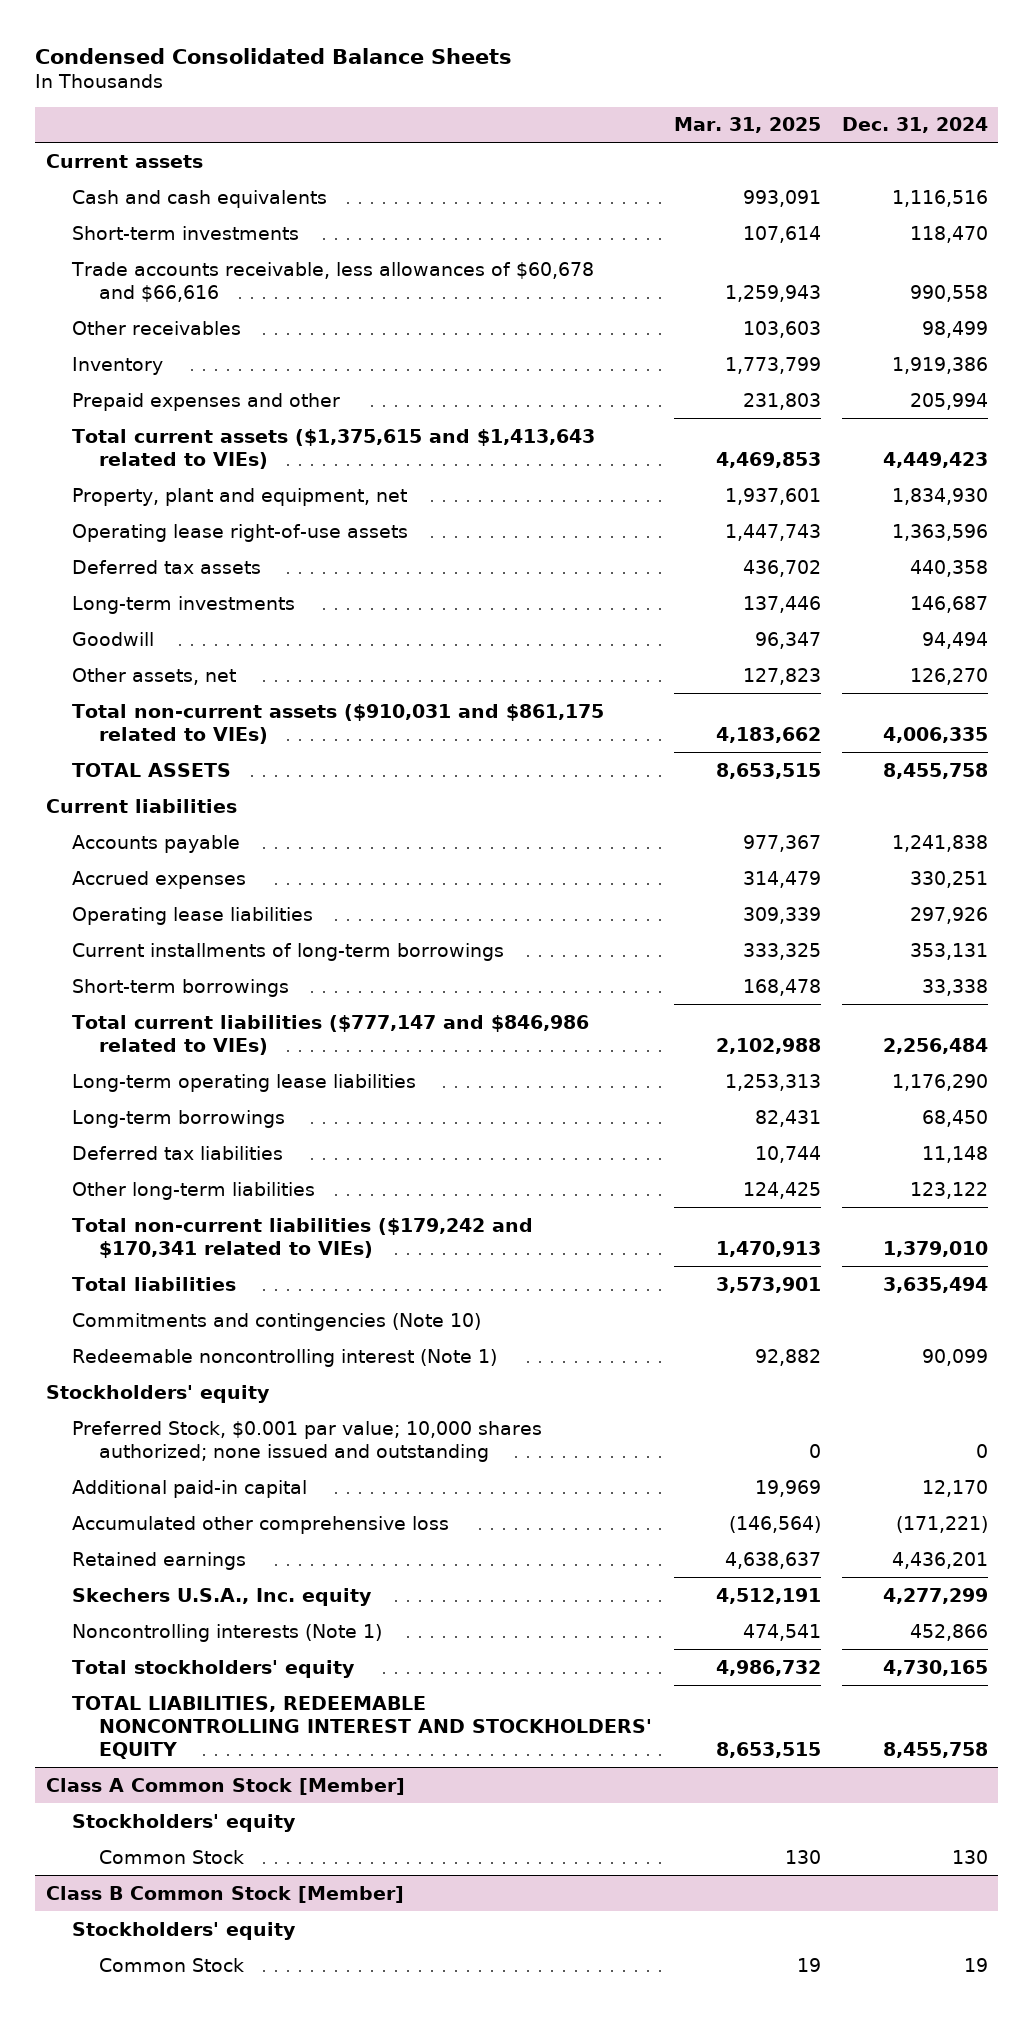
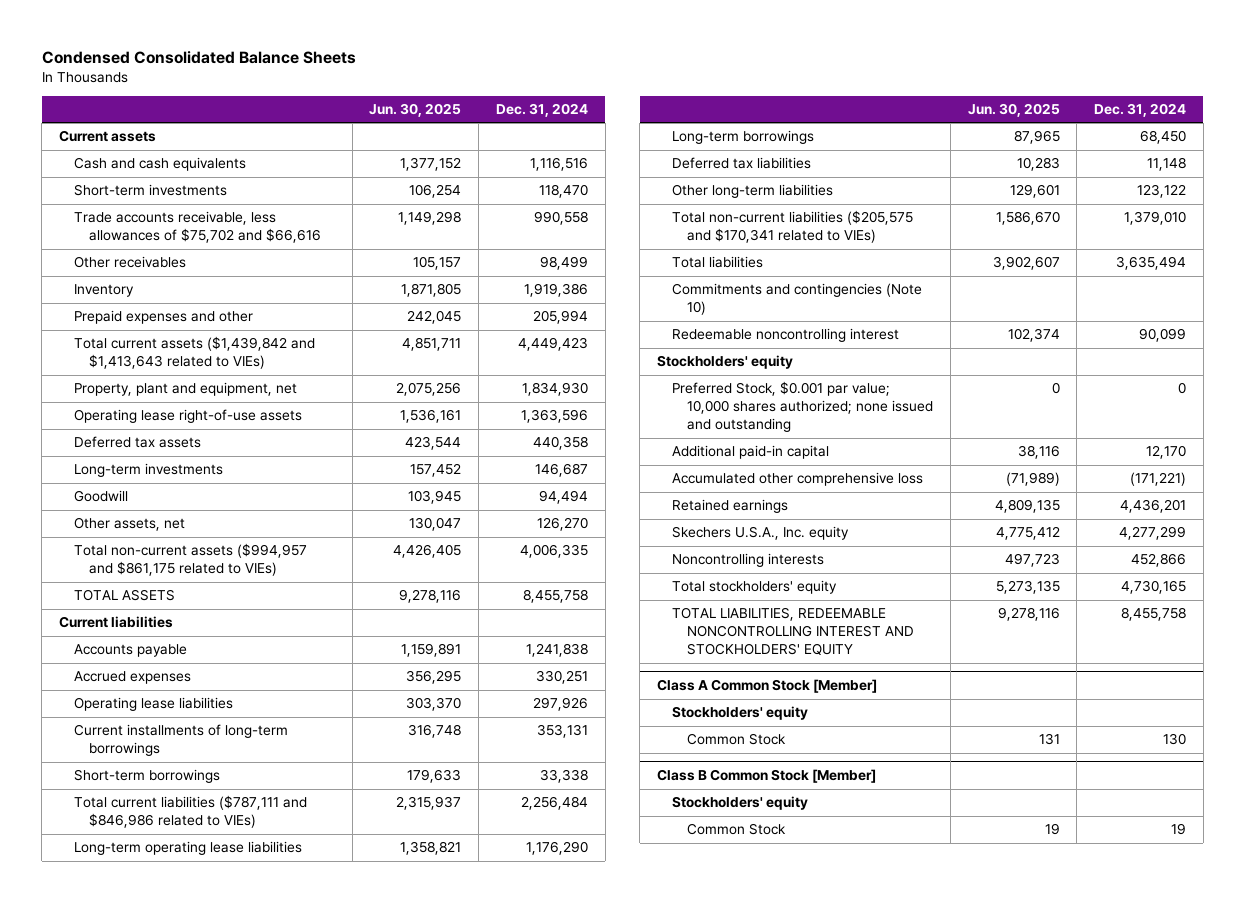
[673,117,821,134] Mar. 31, 2025 -> none
none -> [369,102,462,117] Jun. 30, 2025
[71,261,595,302] Trade accounts receivable, less allowances of $60,678 and $66,616 -> [73,211,321,244] Trade accounts receivable, less allowances of $75,702 and $66,616
[72,428,596,469] Total current assets ($1,375,615 and $1,413,643 related to VIEs) -> [73,336,315,370] Total current assets ($1,439,842 and $1,413,643 related to VIEs)
[72,703,605,744] Total non-current assets ($910,031 and $861,175 related to VIEs) -> [73,543,307,577] Total non-current assets ($994,957 and $861,175 related to VIEs)
[72,1014,590,1055] Total current liabilities ($777,147 and $846,986 related to VIEs) -> [73,795,307,829] Total current liabilities ($787,111 and $846,986 related to VIEs)
[72,1217,534,1258] Total non-current liabilities ($179,242 and $170,341 related to VIEs) -> [672,210,914,244] Total non-current liabilities ($205,575 and $170,341 related to VIEs)
[72,1348,498,1367] Redeemable noncontrolling interest (Note 1) -> [672,328,900,343] Redeemable noncontrolling interest
[72,1623,383,1642] Noncontrolling interests (Note 1) -> [672,553,825,568] Noncontrolling interests

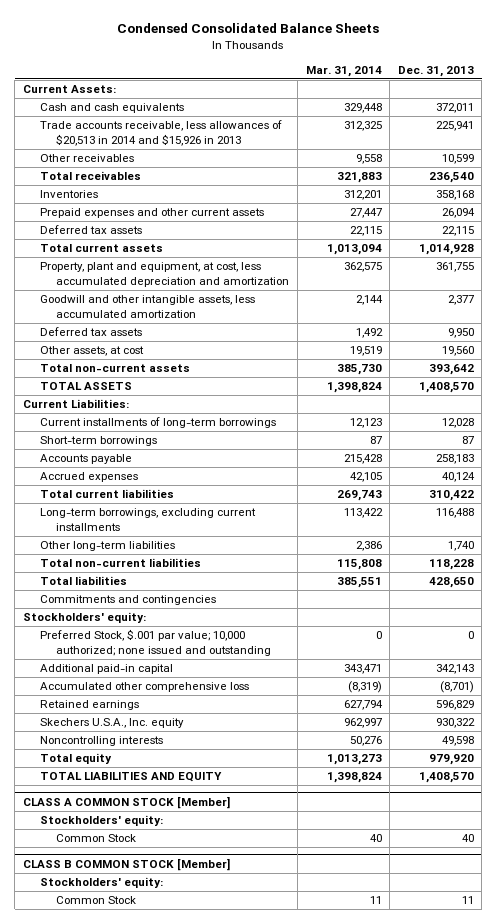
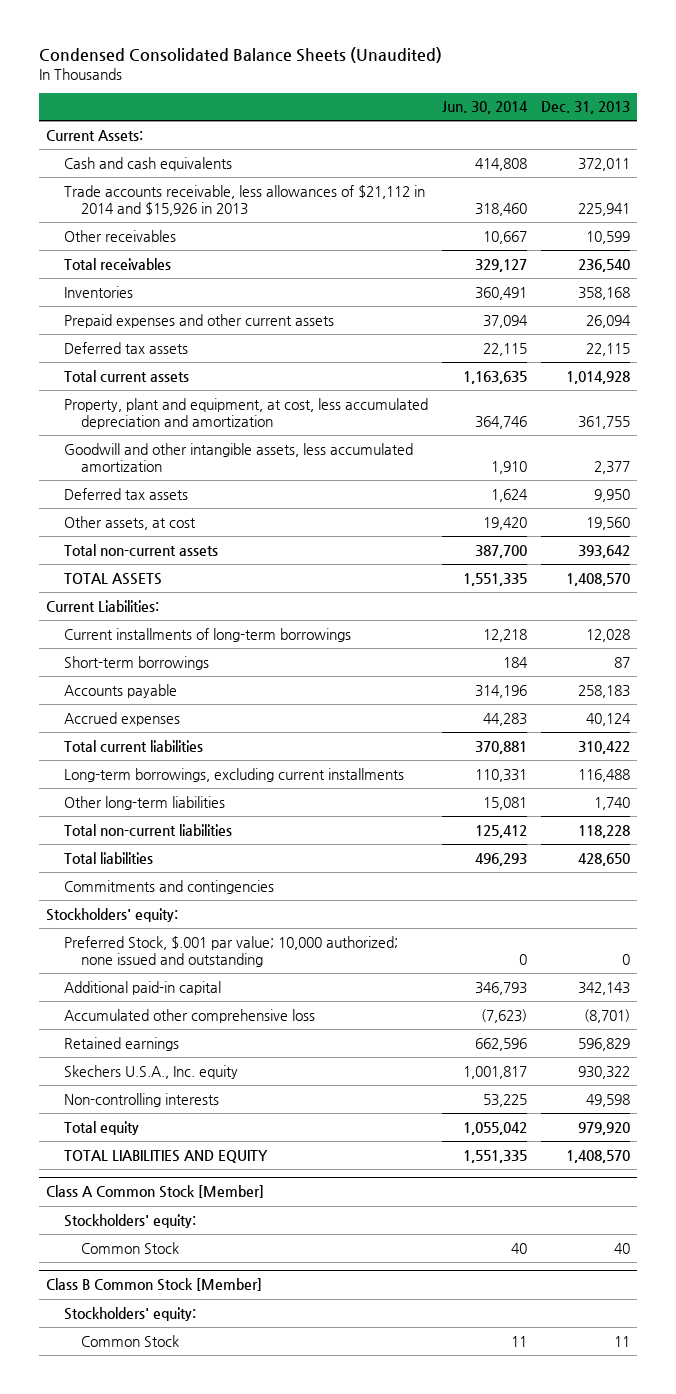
[117,22,380,33] Condensed Consolidated Balance Sheets -> [39,47,443,64] Condensed Consolidated Balance Sheets (Unaudited)
[305,65,382,77] Mar. 31, 2014 -> none
none -> [441,101,528,115] Jun. 30, 2014
[39,120,282,147] Trade accounts receivable, less allowances of $20,513 in 2014 and $15,926 in 2013 -> [63,184,425,217] Trade accounts receivable, less allowances of $21,112 in 2014 and $15,926 in 2013
[39,736,163,747] Noncontrolling interests -> [63,1092,219,1107] Non-controlling interests
[22,795,230,809] CLASS A COMMON STOCK [Member] -> [46,1185,265,1199] Class A Common Stock [Member]
[22,857,230,871] CLASS B COMMON STOCK [Member] -> [46,1278,263,1292] Class B Common Stock [Member]

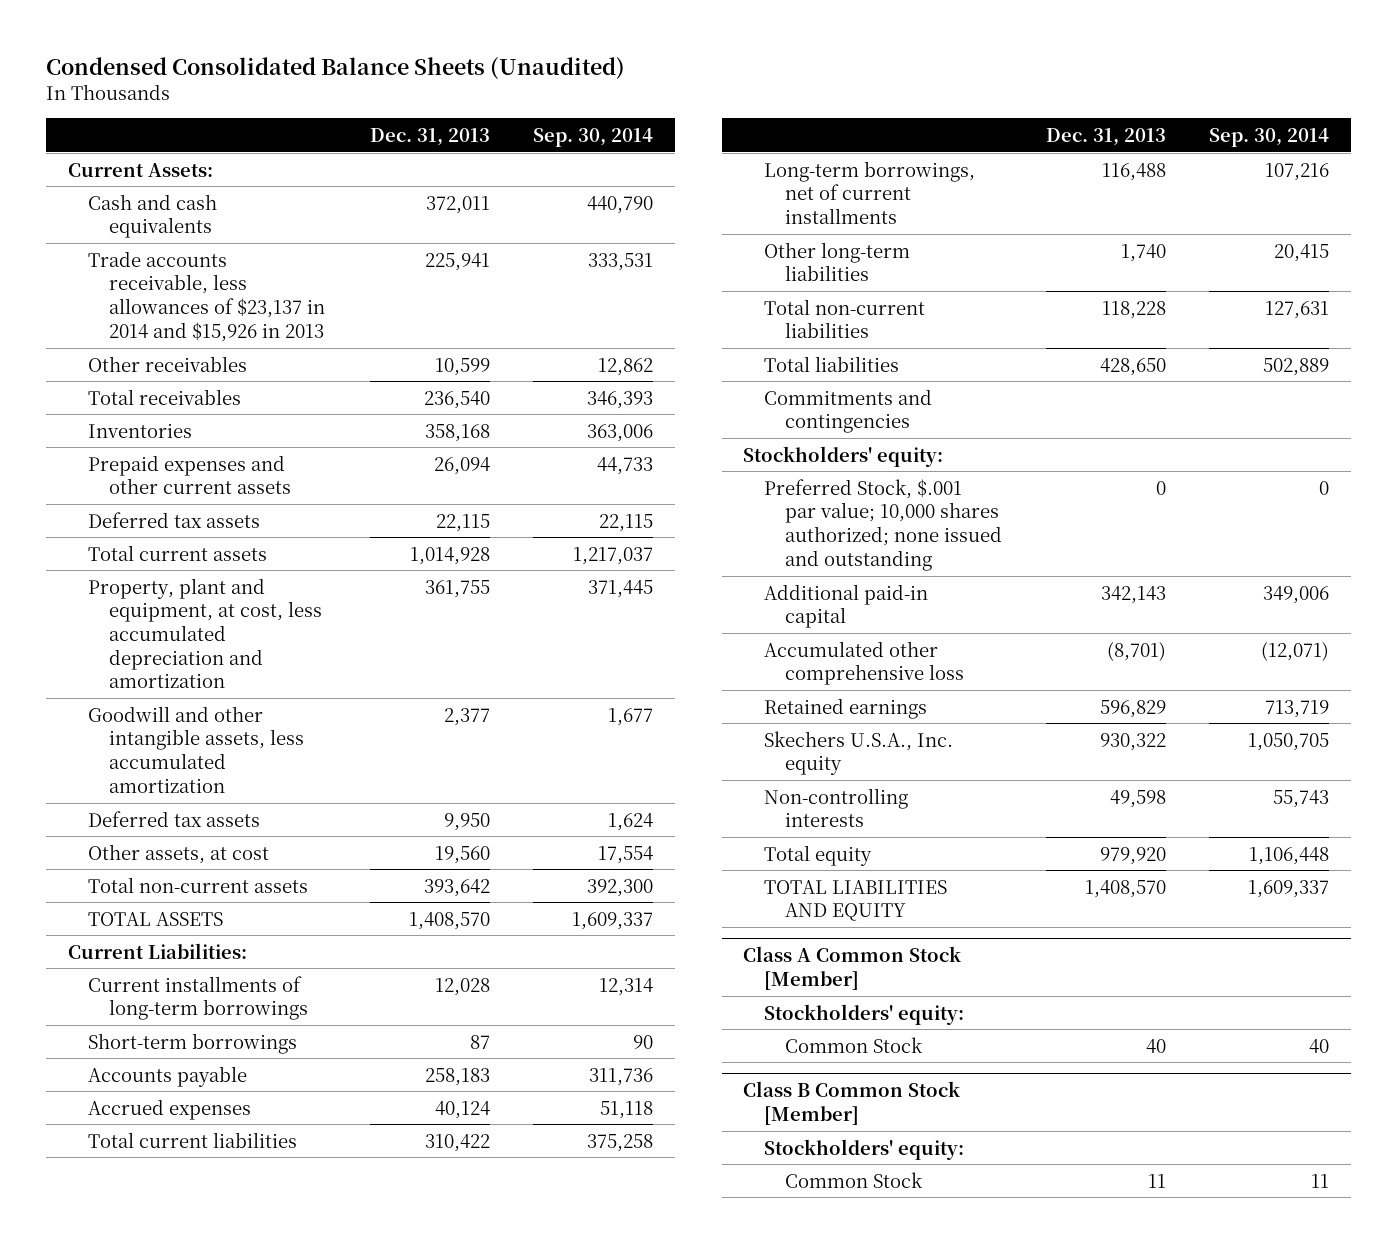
[441,101,528,115] Jun. 30, 2014 -> none
none -> [533,127,654,147] Sep. 30, 2014
[63,184,425,217] Trade accounts receivable, less allowances of $21,112 in 2014 and $15,926 in 2013 -> [88,250,326,342] Trade accounts receivable, less allowances of $23,137 in 2014 and $15,926 in 2013
[63,767,404,782] Long-term borrowings, excluding current installments -> [764,160,976,224] Long-term borrowings, net of current installments
[63,935,398,968] Preferred Stock, $.001 par value; 10,000 authorized; none issued and outstanding -> [764,478,1003,571] Preferred Stock, $.001 par value; 10,000 shares authorized; none issued and outstanding

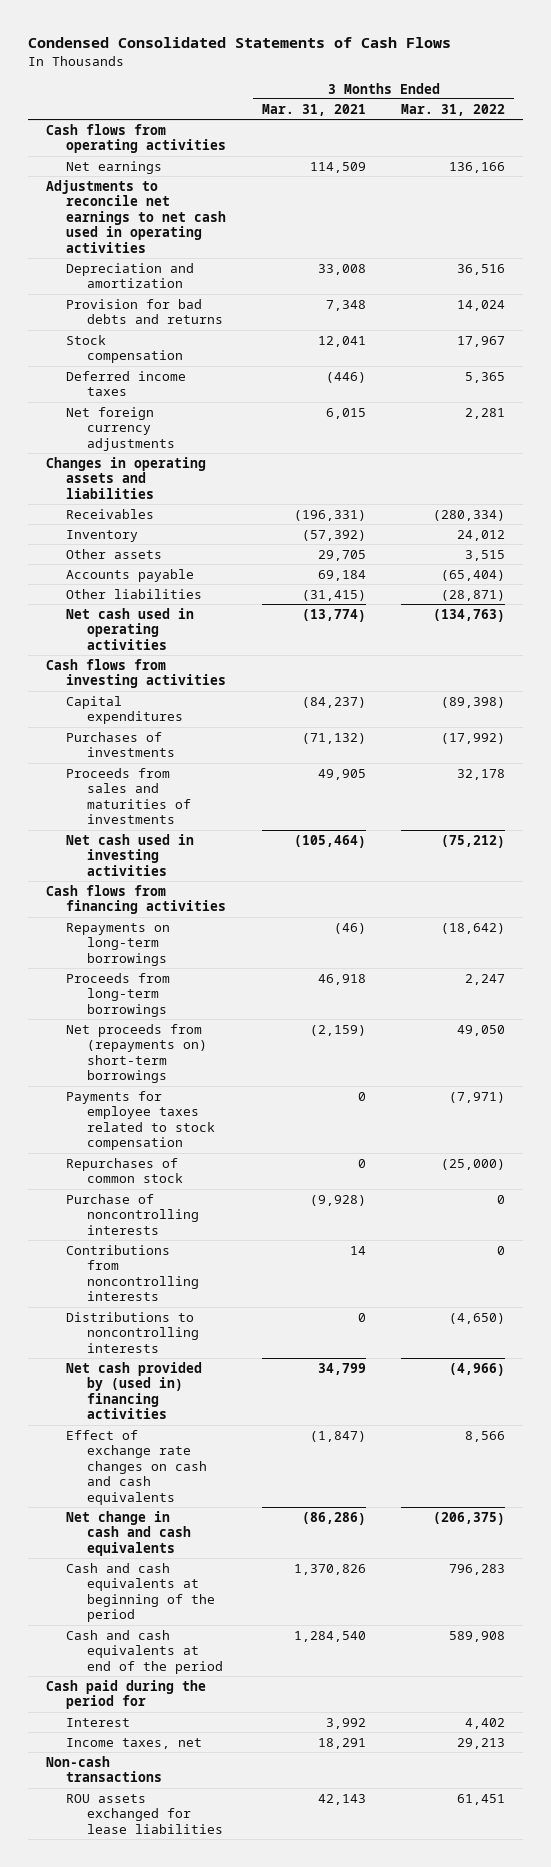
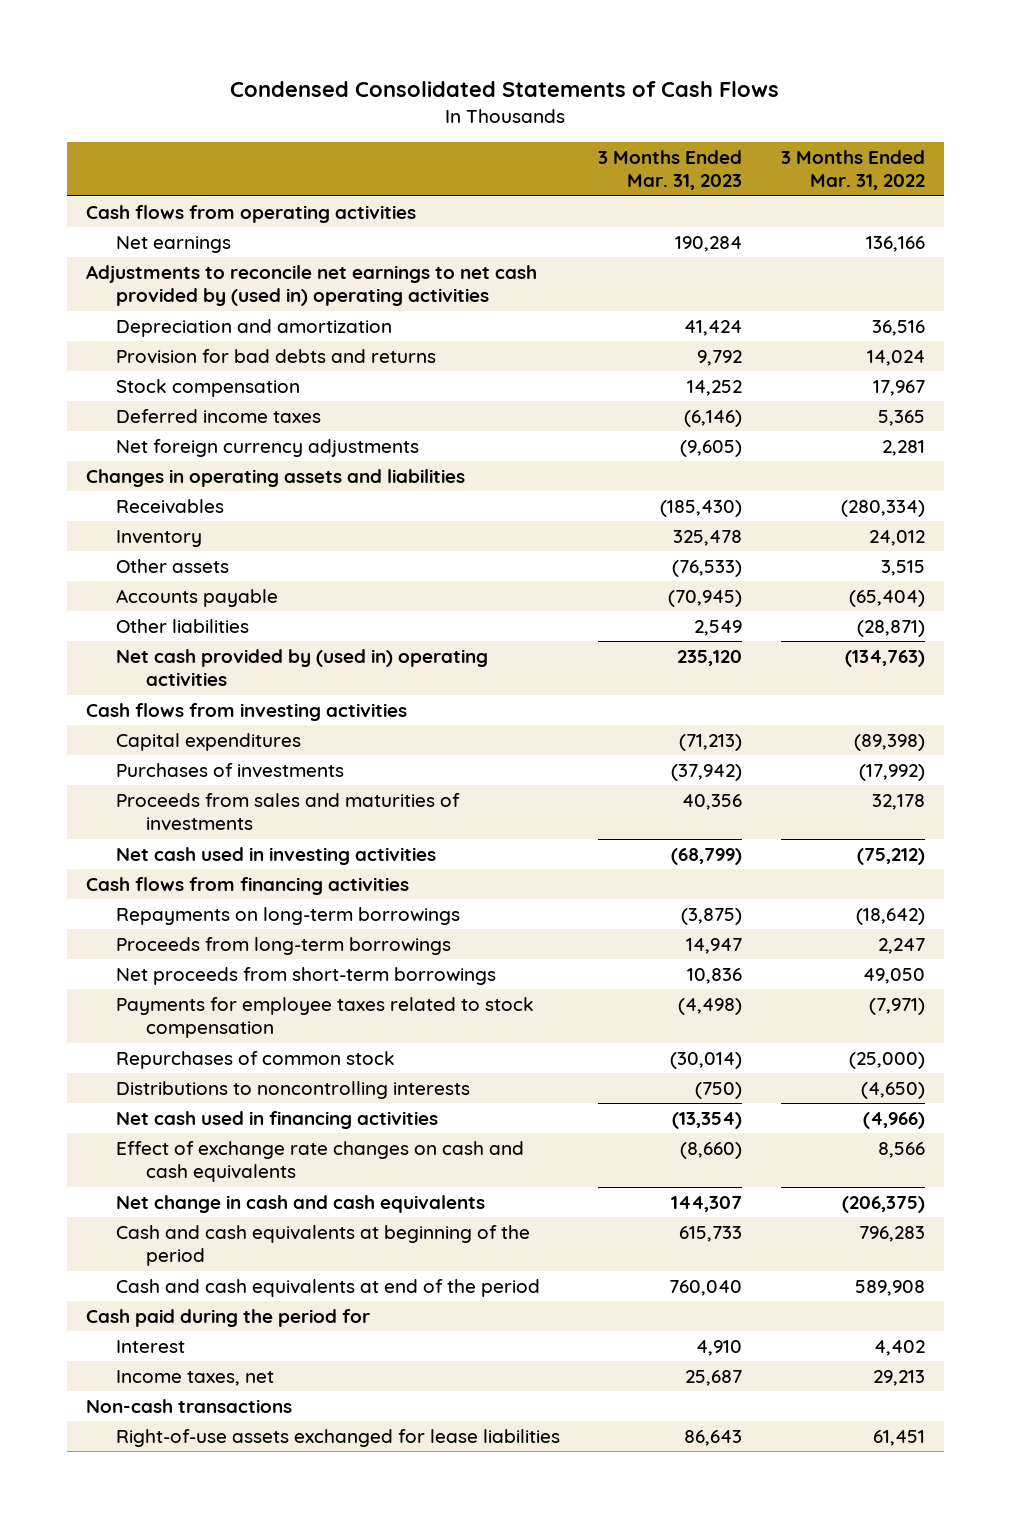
[261,103,366,116] Mar. 31, 2021 -> none
none -> [598,150,743,191] 3 Months Ended Mar. 31, 2023
[45,179,227,253] Adjustments to reconcile net earnings to net cash used in operating activities -> [86,264,538,307] Adjustments to reconcile net earnings to net cash provided by (used in) operating activities
[66,607,195,650] Net cash used in operating activities -> [116,648,489,687] Net cash provided by (used in) operating activities
[66,1023,207,1084] Net proceeds from (repayments on) short-term borrowings -> [116,966,497,985] Net proceeds from short-term borrowings
[66,1193,199,1235] Purchase of noncontrolling interests -> none
[66,1244,199,1302] Contributions from noncontrolling interests -> none
[66,1361,203,1420] Net cash provided by (used in) financing activities -> [116,1110,439,1129] Net cash used in financing activities
[66,1793,223,1834] ROU assets exchanged for lease liabilities -> [116,1428,561,1447] Right-of-use assets exchanged for lease liabilities

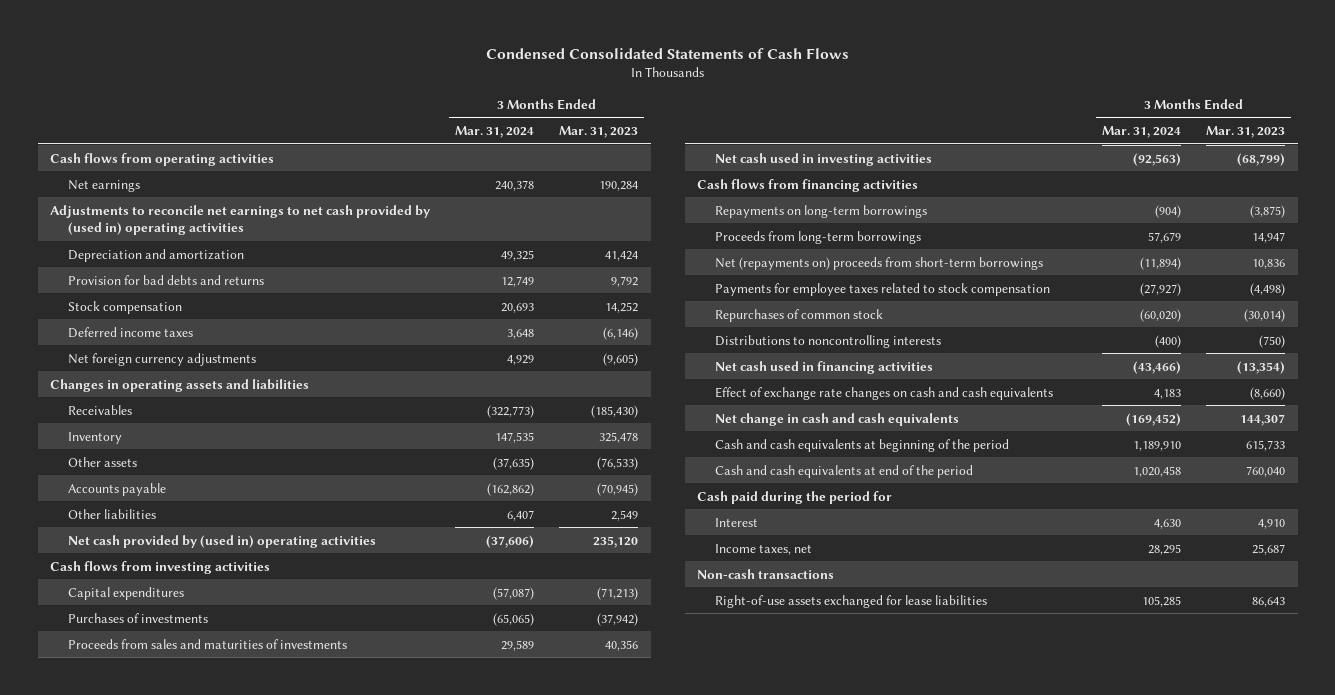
[780,150,925,191] 3 Months Ended Mar. 31, 2022 -> none
none -> [455,126,535,139] Mar. 31, 2024
[116,966,497,985] Net proceeds from short-term borrowings -> [715,256,1044,270] Net (repayments on) proceeds from short-term borrowings

